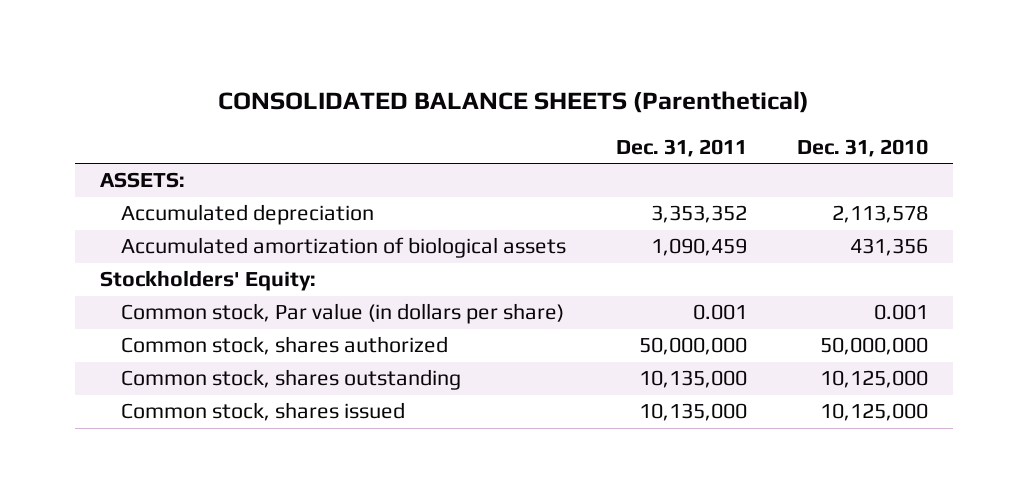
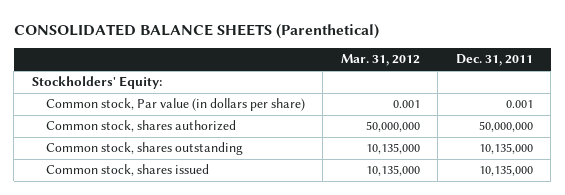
[796,138,928,157] Dec. 31, 2010 -> none
none -> [340,54,420,67] Mar. 31, 2012
[100,172,186,189] ASSETS: -> none
[121,204,375,226] Accumulated depreciation -> none
[121,237,567,259] Accumulated amortization of biological assets -> none

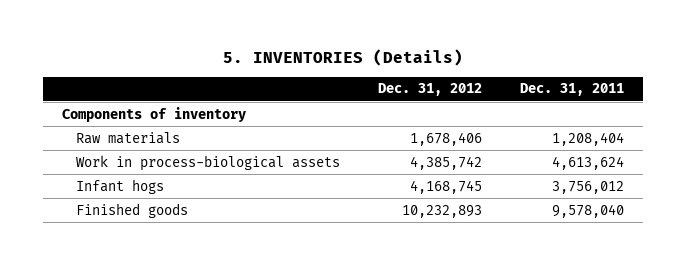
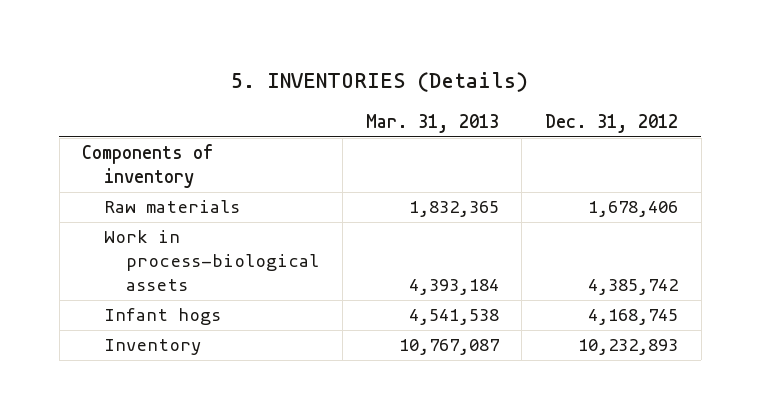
[520,83,625,97] Dec. 31, 2011 -> none
none -> [365,114,499,134] Mar. 31, 2013
[76,202,189,218] Finished goods -> [104,339,202,356] Inventory

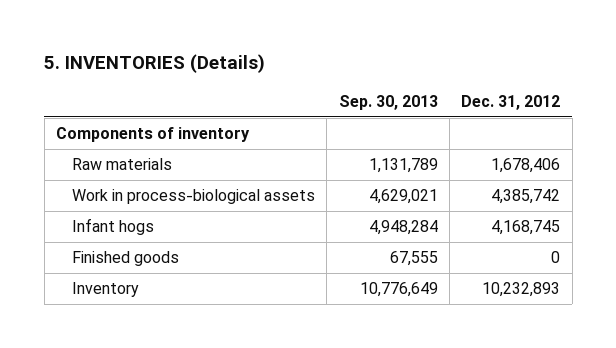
[365,114,499,134] Mar. 31, 2013 -> none
none -> [338,94,438,110] Sep. 30, 2013
none -> [72,251,180,267] Finished goods

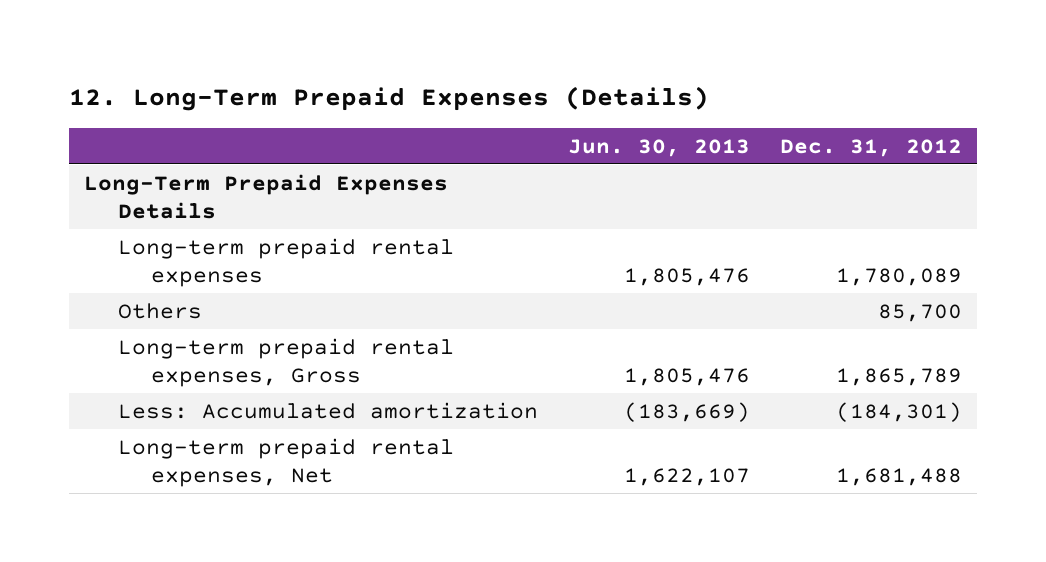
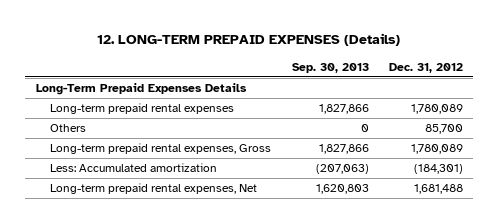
[69,86,710,112] 12. Long-Term Prepaid Expenses (Details) -> [97,33,401,47] 12. LONG-TERM PREPAID EXPENSES (Details)
[567,138,750,157] Jun. 30, 2013 -> none
none -> [291,62,369,73] Sep. 30, 2013
[835,367,962,386] 1,865,789 -> [410,144,463,155] 1,780,089

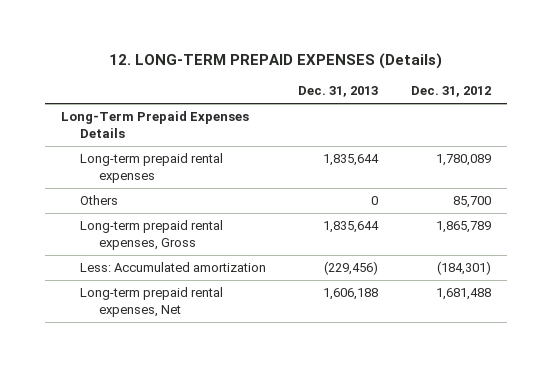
[291,62,369,73] Sep. 30, 2013 -> none
none -> [298,86,379,98] Dec. 31, 2013
[410,144,463,155] 1,780,089 -> [435,221,491,234] 1,865,789

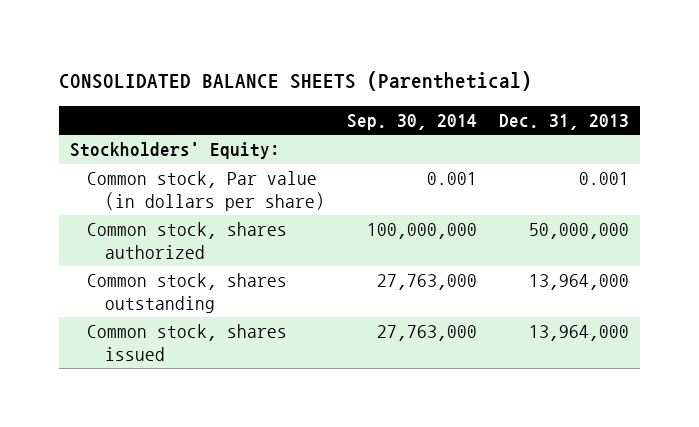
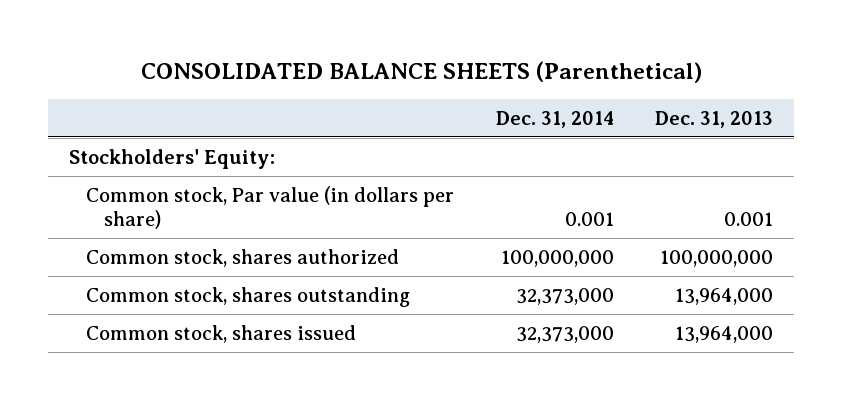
[346,113,477,130] Sep. 30, 2014 -> none
none -> [495,110,614,128] Dec. 31, 2014
[529,223,630,240] 50,000,000 -> [660,249,774,267] 100,000,000

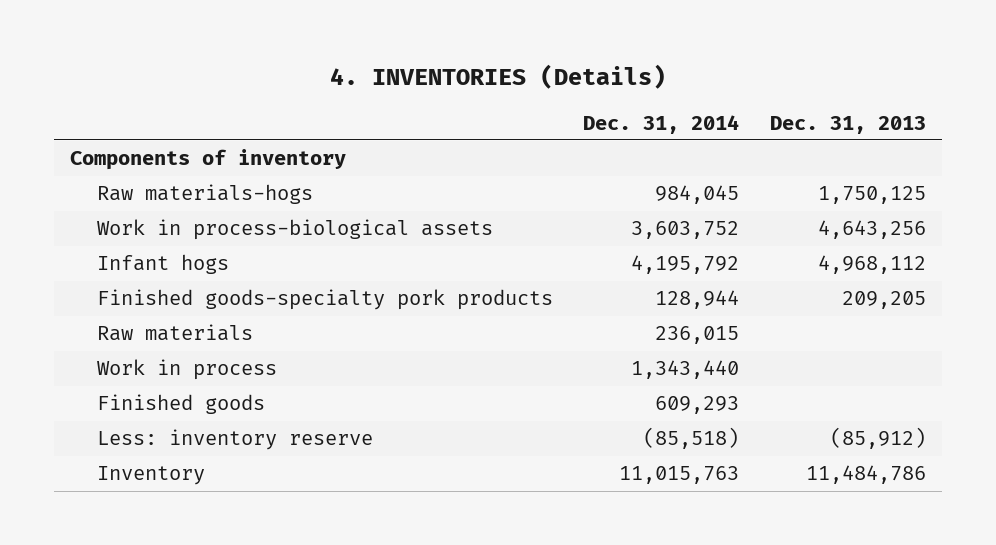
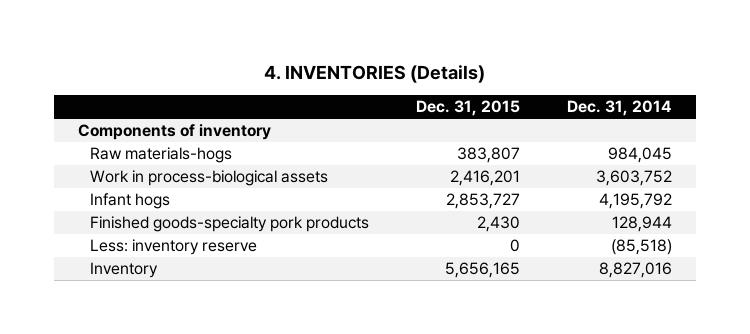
[770,115,927,134] Dec. 31, 2013 -> none
none -> [415,100,520,117] Dec. 31, 2015
[96,324,253,342] Raw materials -> none
[96,359,277,381] Work in process -> none
[96,394,265,415] Finished goods -> none
[619,466,740,485] 11,015,763 -> [599,262,673,279] 8,827,016

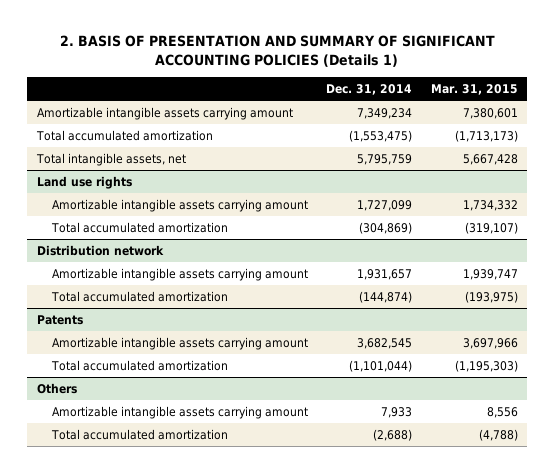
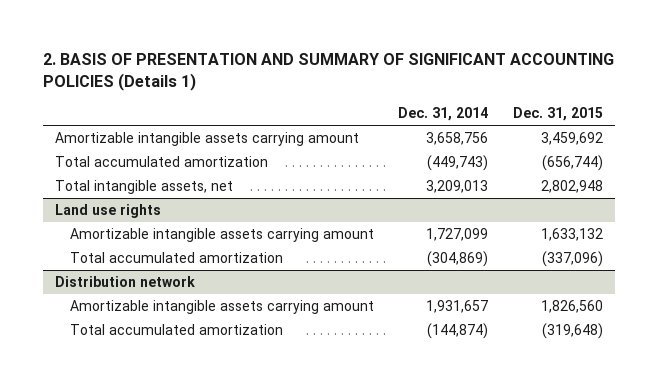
[430,83,518,95] Mar. 31, 2015 -> none
none -> [512,106,603,121] Dec. 31, 2015
[357,108,413,120] 7,349,234 -> [426,132,489,146] 3,658,756
[349,130,413,143] (1,553,475) -> [427,155,489,172] (449,743)
[357,154,413,166] 5,795,759 -> [426,180,489,194] 3,209,013
[36,315,83,326] Patents -> none
[52,337,309,351] Amortizable intangible assets carrying amount -> none
[51,360,229,372] Total accumulated amortization -> none
[36,383,77,395] Others -> none
[52,406,309,420] Amortizable intangible assets carrying amount -> none
[51,429,229,441] Total accumulated amortization -> none

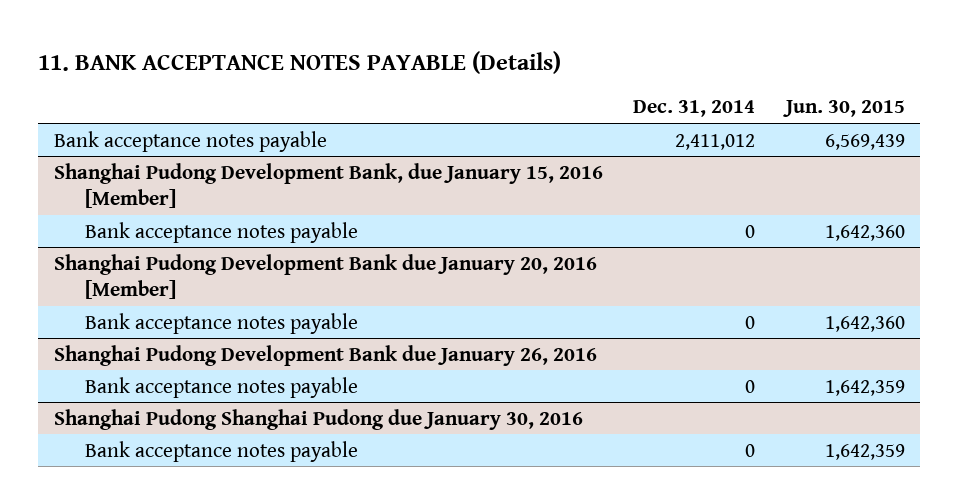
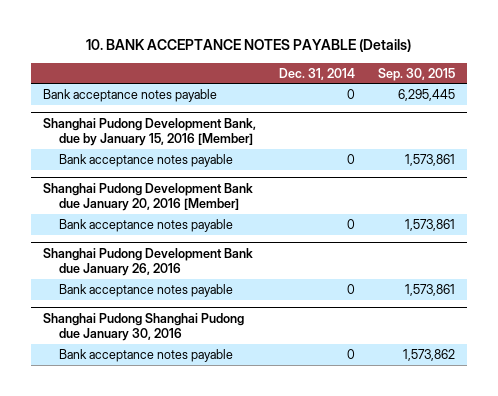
[38,51,562,75] 11. BANK ACCEPTANCE NOTES PAYABLE (Details) -> [86,39,412,53] 10. BANK ACCEPTANCE NOTES PAYABLE (Details)
[783,100,906,118] Jun. 30, 2015 -> none
none -> [378,67,456,81] Sep. 30, 2015
[53,130,327,152] Bank acceptance notes payable -> none
[53,162,603,208] Shanghai Pudong Development Bank, due January 15, 2016 [Member] -> none
none -> [42,117,256,147] Shanghai Pudong Development Bank, due by January 15, 2016 [Member]
none -> [58,153,233,167] Bank acceptance notes payable

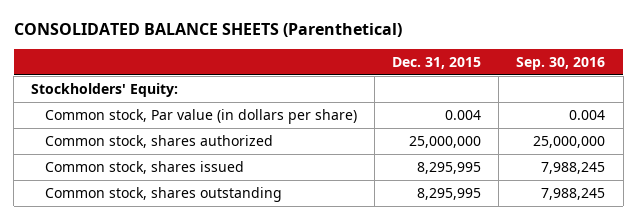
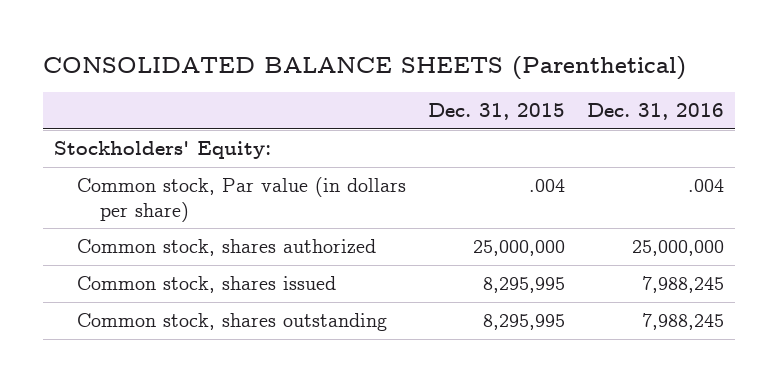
[516,56,606,70] Sep. 30, 2016 -> none
none -> [586,103,724,121] Dec. 31, 2016
[445,109,482,120] 0.004 -> [528,178,565,192] .004

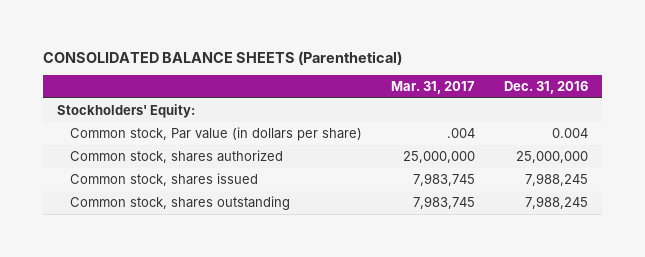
[427,103,565,121] Dec. 31, 2015 -> none
none -> [390,81,475,95] Mar. 31, 2017
[687,178,724,192] .004 -> [551,127,588,138] 0.004

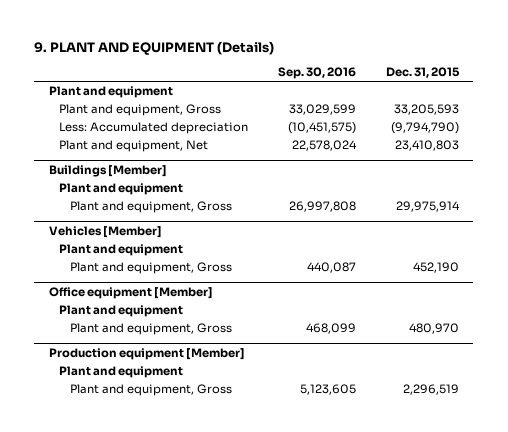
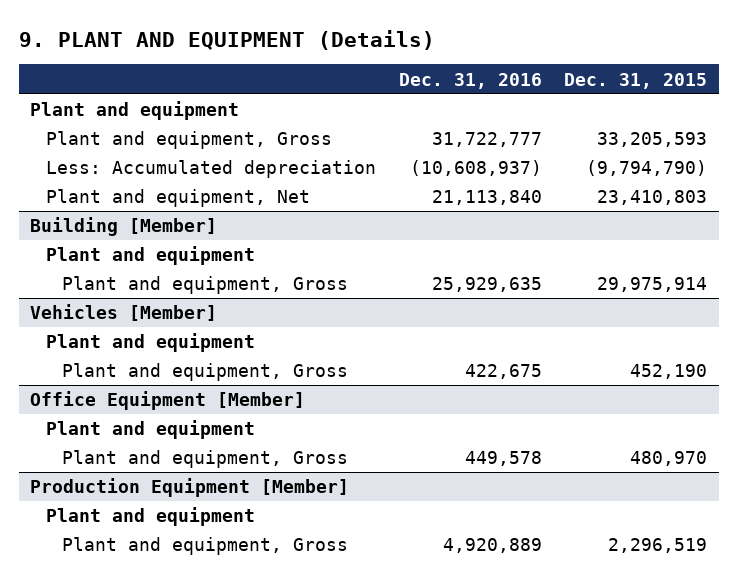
[277,67,356,80] Sep. 30, 2016 -> none
none -> [398,72,542,89] Dec. 31, 2016
[48,165,167,178] Buildings [Member] -> [29,217,217,237] Building [Member]
[48,287,213,300] Office equipment [Member] -> [29,391,305,411] Office Equipment [Member]
[48,348,245,361] Production equipment [Member] -> [29,478,349,498] Production Equipment [Member]

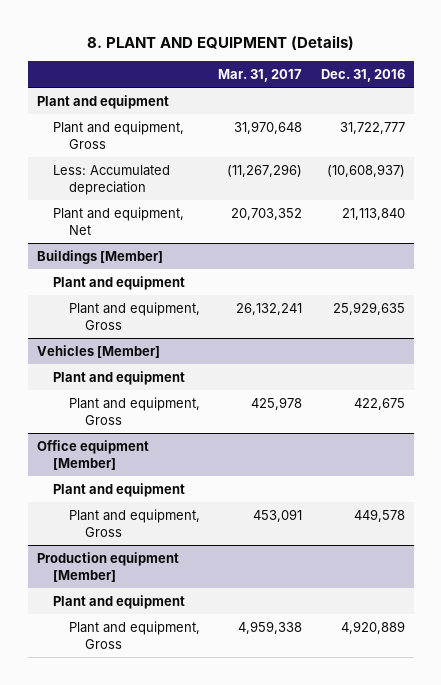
[18,29,435,50] 9. PLANT AND EQUIPMENT (Details) -> [86,35,354,51] 8. PLANT AND EQUIPMENT (Details)
[564,72,708,89] Dec. 31, 2015 -> none
none -> [218,69,303,83] Mar. 31, 2017
[29,217,217,237] Building [Member] -> [36,249,163,264] Buildings [Member]
[29,391,305,411] Office Equipment [Member] -> [36,439,149,470] Office equipment [Member]
[29,478,349,498] Production Equipment [Member] -> [36,551,179,582] Production equipment [Member]

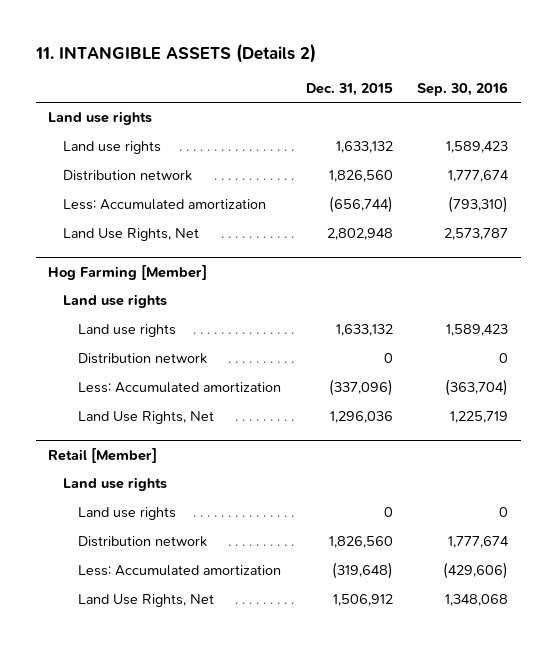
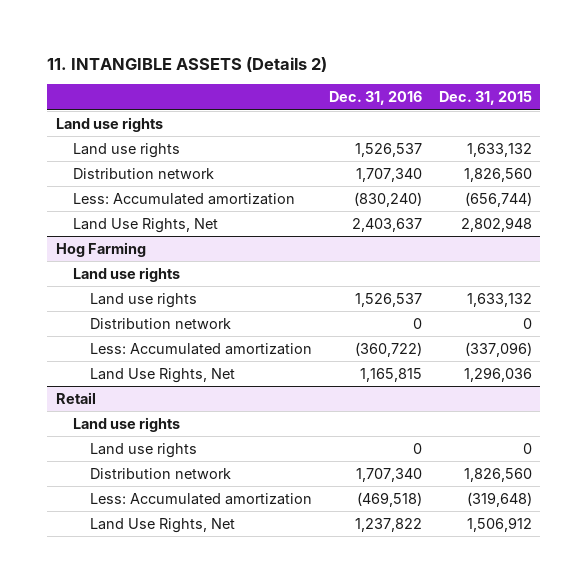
[417,81,509,96] Sep. 30, 2016 -> none
none -> [328,91,422,106] Dec. 31, 2016
[48,264,208,280] Hog Farming [Member] -> [55,241,146,257] Hog Farming
[48,447,158,463] Retail [Member] -> [55,391,96,404] Retail

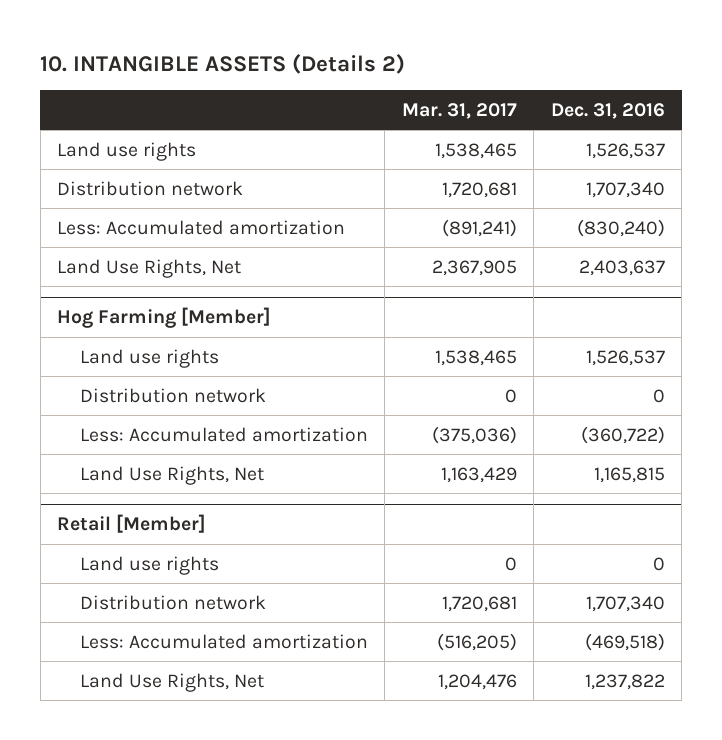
[47,56,328,72] 11. INTANGIBLE ASSETS (Details 2) -> [40,53,406,74] 10. INTANGIBLE ASSETS (Details 2)
[438,91,532,106] Dec. 31, 2015 -> none
none -> [401,102,517,119] Mar. 31, 2017
[55,116,163,132] Land use rights -> none
[72,266,180,282] Land use rights -> none
[55,241,146,257] Hog Farming -> [57,307,272,329] Hog Farming [Member]
[72,416,180,432] Land use rights -> none
[55,391,96,404] Retail -> [57,514,207,534] Retail [Member]

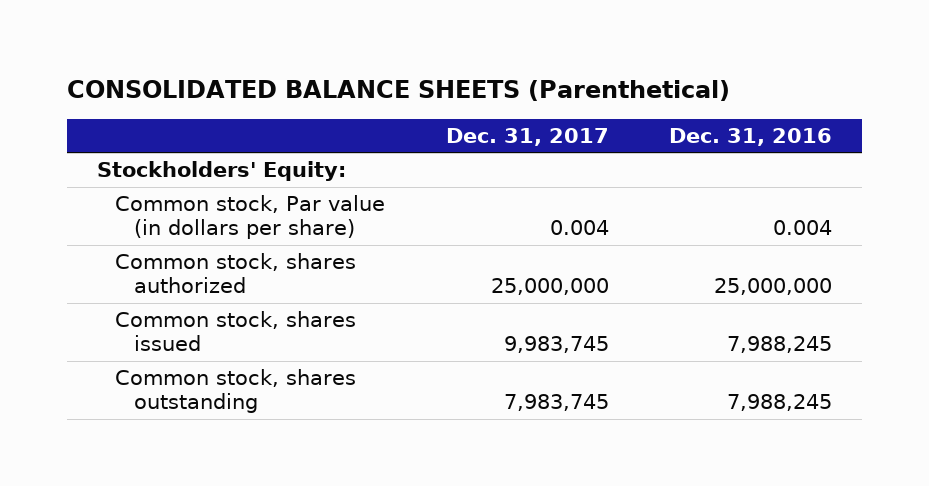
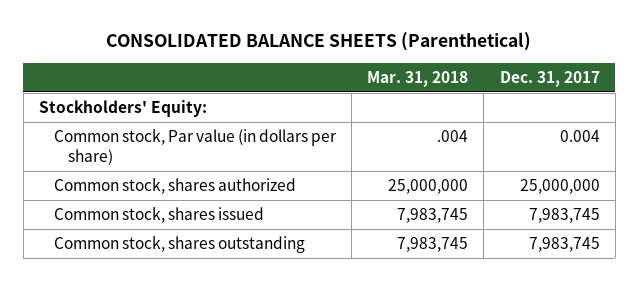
[669,127,833,146] Dec. 31, 2016 -> none
none -> [367,70,469,87] Mar. 31, 2018
[503,336,609,354] 9,983,745 -> [528,208,600,224] 7,983,745

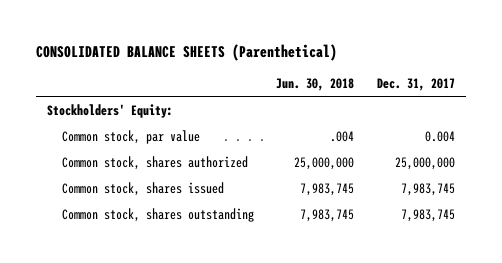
[367,70,469,87] Mar. 31, 2018 -> none
none -> [276,77,355,91] Jun. 30, 2018
[53,129,337,165] Common stock, Par value (in dollars per share) -> [61,129,200,144] Common stock, par value

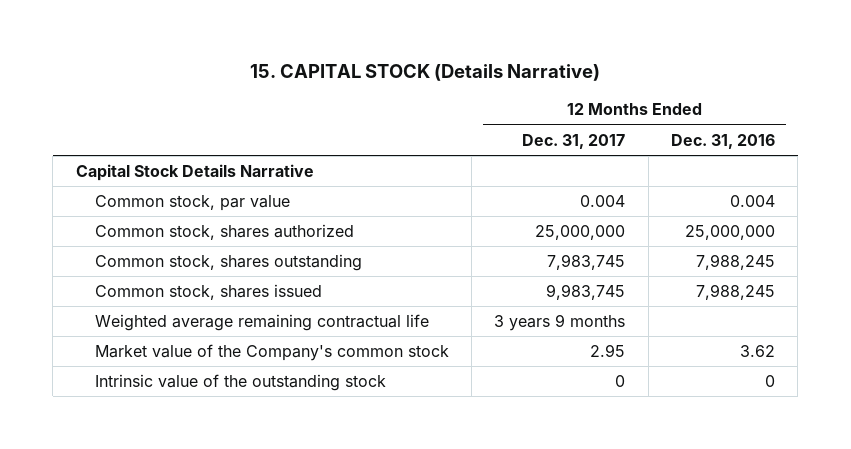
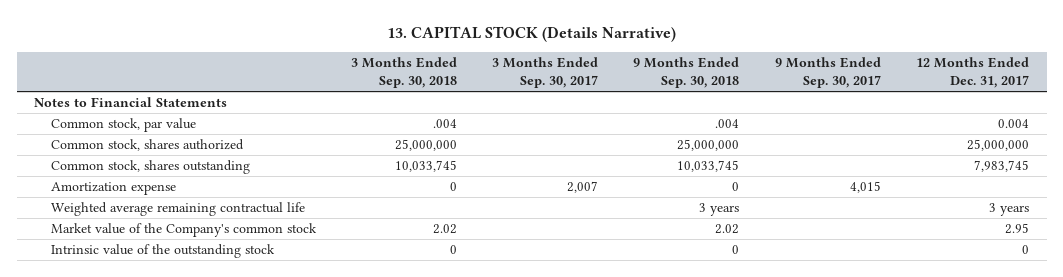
[250,63,601,81] 15. CAPITAL STOCK (Details Narrative) -> [386,26,676,43] 13. CAPITAL STOCK (Details Narrative)
[670,133,775,149] Dec. 31, 2016 -> none
none -> [350,57,457,88] 3 Months Ended Sep. 30, 2018
none -> [492,57,599,88] 3 Months Ended Sep. 30, 2017
none -> [633,57,740,88] 9 Months Ended Sep. 30, 2018
none -> [774,57,881,88] 9 Months Ended Sep. 30, 2017
[75,164,314,182] Capital Stock Details Narrative -> none
none -> [34,97,228,108] Notes to Financial Statements
[94,284,322,301] Common stock, shares issued -> none
none -> [50,182,176,196] Amortization expense
[494,314,626,332] 3 years 9 months -> [989,203,1030,217] 3 years

